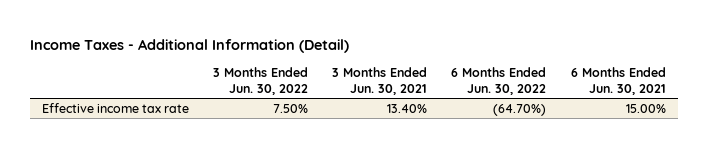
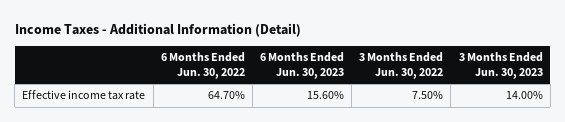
[332,66,428,95] 3 Months Ended Jun. 30, 2021 -> none
[570,66,666,95] 6 Months Ended Jun. 30, 2021 -> none
none -> [260,52,345,79] 6 Months Ended Jun. 30, 2023
none -> [458,52,543,79] 3 Months Ended Jun. 30, 2023
[493,104,547,117] (64.70%) -> [207,91,245,100] 64.70%

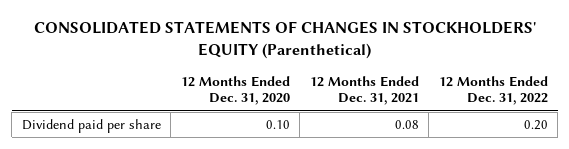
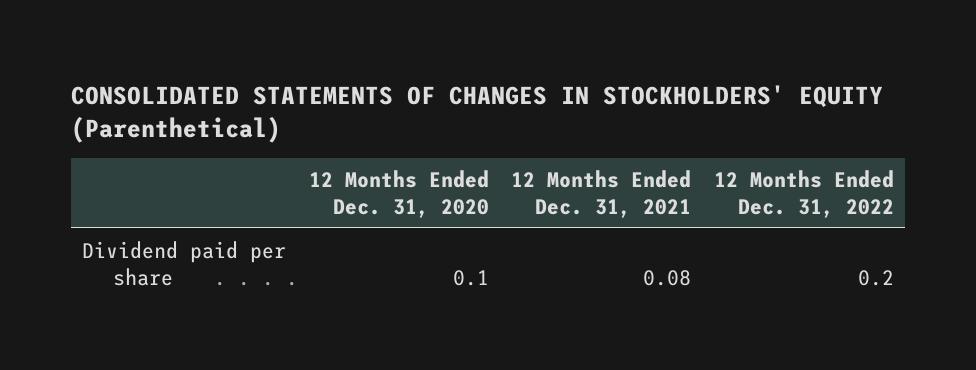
[265,120,290,130] 0.10 -> [452,269,489,286] 0.1
[523,120,548,131] 0.20 -> [857,269,894,286] 0.2

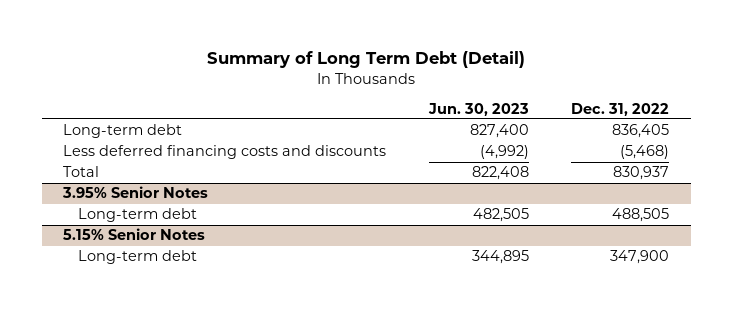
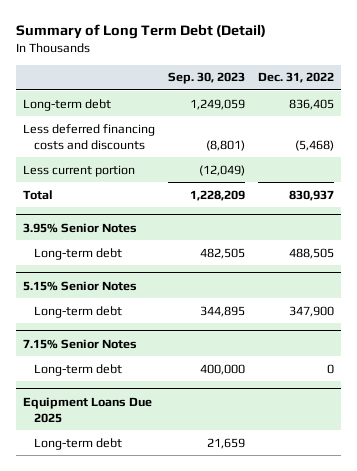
[427,102,529,116] Jun. 30, 2023 -> none
none -> [167,72,245,85] Sep. 30, 2023
none -> [22,164,135,177] Less current portion
none -> [22,338,137,349] 7.15% Senior Notes
none -> [33,363,122,376] Long-term debt
none -> [22,396,152,423] Equipment Loans Due 2025
none -> [33,437,122,450] Long-term debt

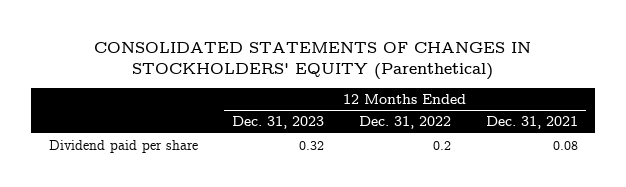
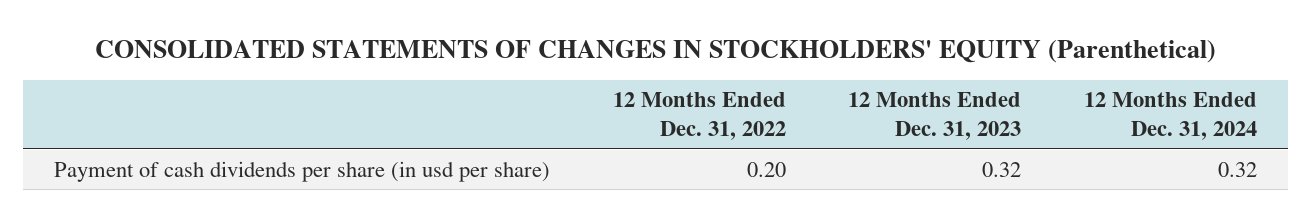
[485,116,578,130] Dec. 31, 2021 -> none
none -> [1083,92,1257,141] 12 Months Ended Dec. 31, 2024
[48,139,198,153] Dividend paid per share -> [54,161,551,183] Payment of cash dividends per share (in usd per share)
[433,140,452,150] 0.2 -> [746,162,786,178] 0.20

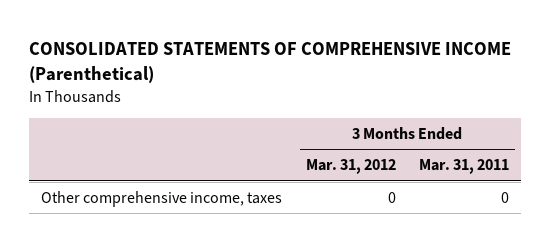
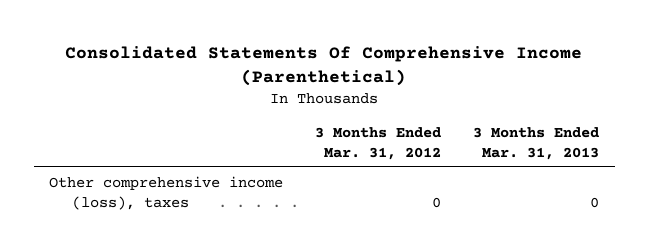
[29,41,512,83] CONSOLIDATED STATEMENTS OF COMPREHENSIVE INCOME (Parenthetical) -> [65,45,583,86] Consolidated Statements Of Comprehensive Income (Parenthetical)
[419,159,510,175] Mar. 31, 2011 -> none
none -> [472,126,599,160] 3 Months Ended Mar. 31, 2013
[41,191,283,208] Other comprehensive income, taxes -> [49,175,284,210] Other comprehensive income (loss), taxes

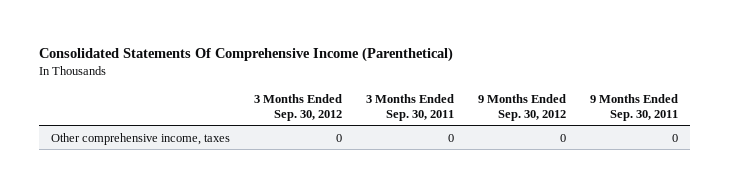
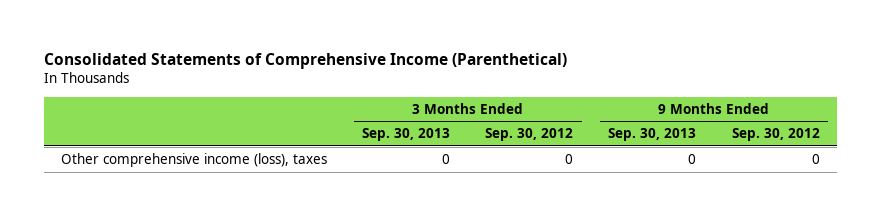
[38,47,453,63] Consolidated Statements Of Comprehensive Income (Parenthetical) -> [43,52,567,69] Consolidated Statements of Comprehensive Income (Parenthetical)
[366,94,455,121] 3 Months Ended Sep. 30, 2011 -> none
[590,94,679,121] 9 Months Ended Sep. 30, 2011 -> none
none -> [362,128,451,142] Sep. 30, 2013
none -> [608,128,697,142] Sep. 30, 2013
[50,132,230,145] Other comprehensive income, taxes -> [61,153,328,168] Other comprehensive income (loss), taxes

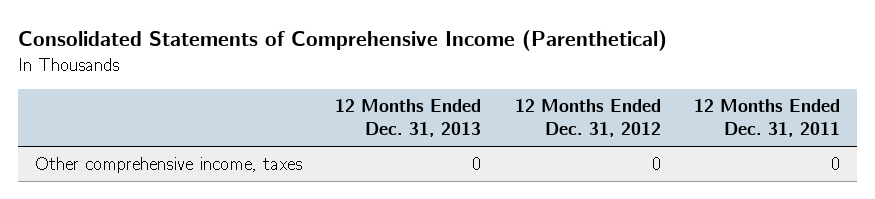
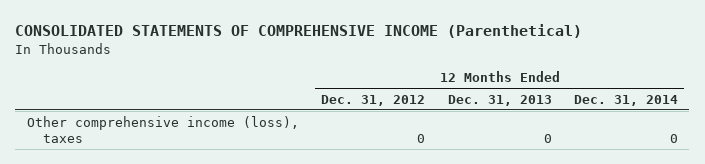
[18,30,668,52] Consolidated Statements of Comprehensive Income (Parenthetical) -> [15,23,583,38] CONSOLIDATED STATEMENTS OF COMPREHENSIVE INCOME (Parenthetical)
[693,99,840,138] 12 Months Ended Dec. 31, 2011 -> none
none -> [574,94,679,106] Dec. 31, 2014
[34,157,302,174] Other comprehensive income, taxes -> [26,115,299,144] Other comprehensive income (loss), taxes

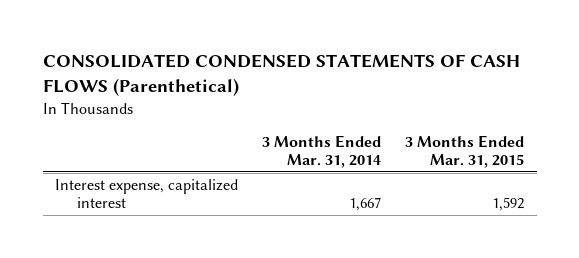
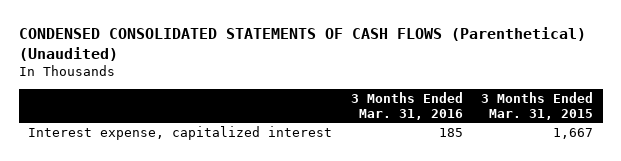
[42,54,520,97] CONSOLIDATED CONDENSED STATEMENTS OF CASH FLOWS (Parenthetical) -> [18,26,586,61] CONDENSED CONSOLIDATED STATEMENTS OF CASH FLOWS (Parenthetical) (Unaudited)
[262,134,382,169] 3 Months Ended Mar. 31, 2014 -> none
none -> [350,91,463,120] 3 Months Ended Mar. 31, 2016
[492,197,525,212] 1,592 -> [553,128,594,140] 1,667

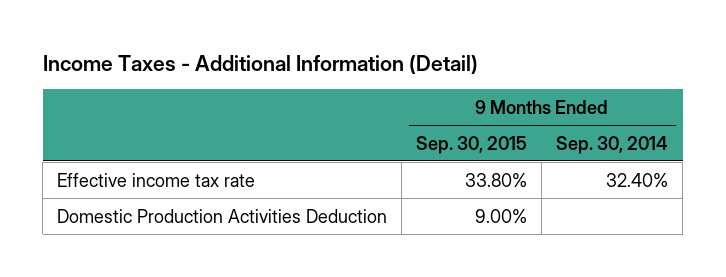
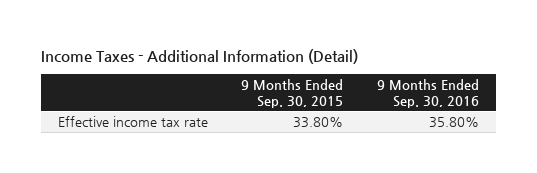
[556,135,669,154] Sep. 30, 2014 -> none
none -> [376,78,479,109] 9 Months Ended Sep. 30, 2016
[57,208,388,223] Domestic Production Activities Deduction -> none

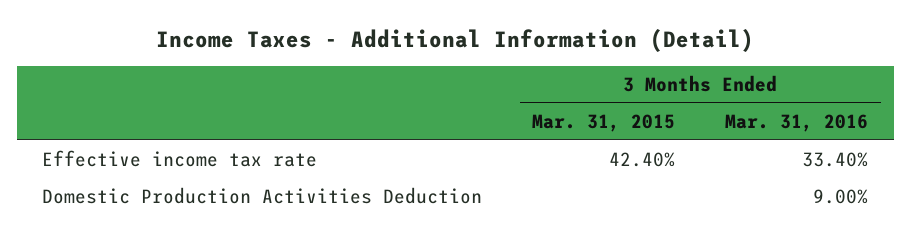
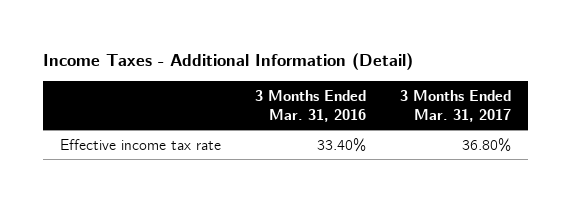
[532,113,676,132] Mar. 31, 2015 -> none
none -> [399,89,511,122] 3 Months Ended Mar. 31, 2017
[42,187,483,205] Domestic Production Activities Deduction -> none

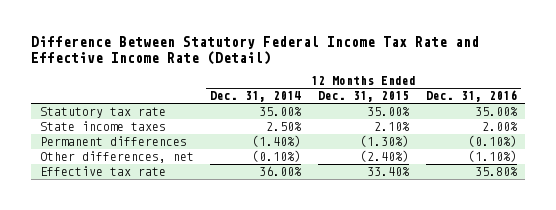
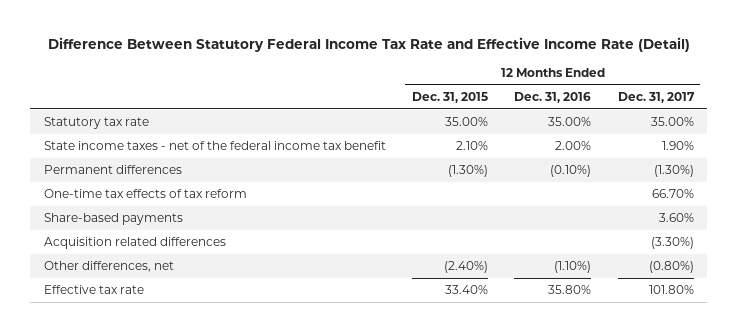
[210,91,302,103] Dec. 31, 2014 -> none
none -> [617,91,695,103] Dec. 31, 2017
[39,121,166,132] State income taxes -> [43,141,386,151] State income taxes - net of the federal income tax benefit
none -> [43,189,247,199] One-time tax effects of tax reform
none -> [43,213,183,226] Share-based payments
none -> [43,237,226,250] Acquisition related differences

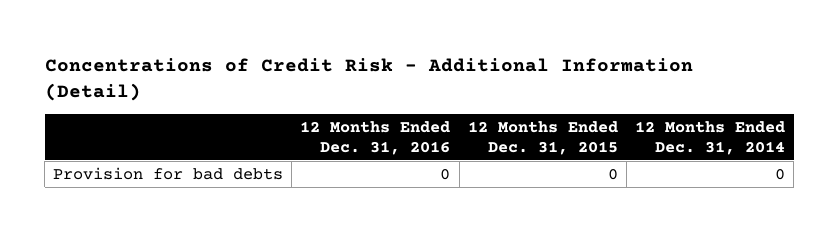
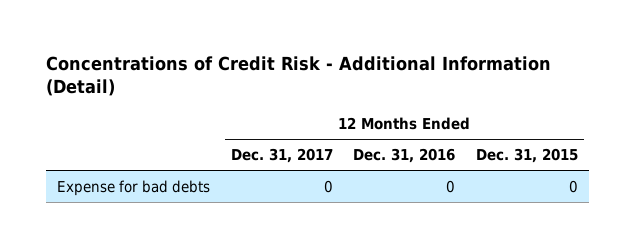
[634,121,785,155] 12 Months Ended Dec. 31, 2014 -> none
none -> [230,148,333,164] Dec. 31, 2017
[53,166,284,180] Provision for bad debts -> [56,180,210,197] Expense for bad debts

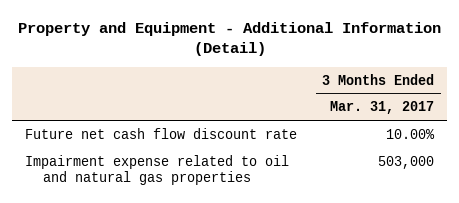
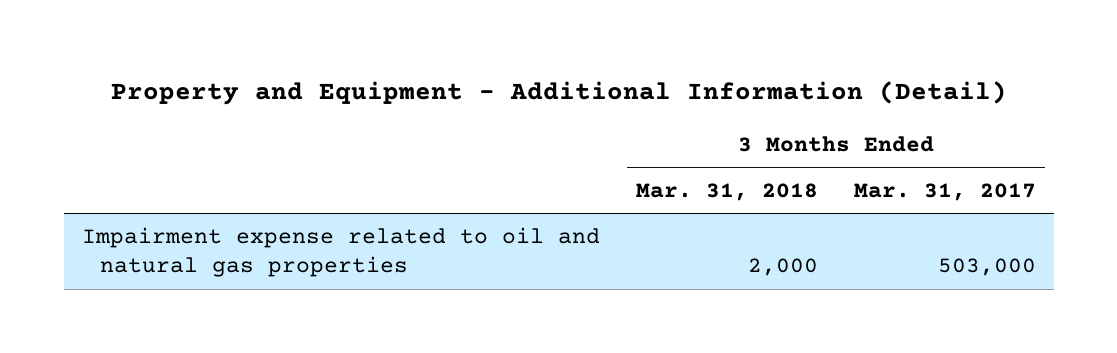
none -> [635,183,818,202] Mar. 31, 2018
[24,127,297,139] Future net cash flow discount rate -> none

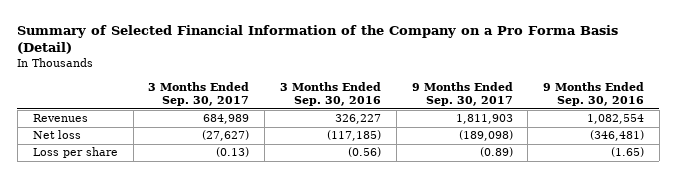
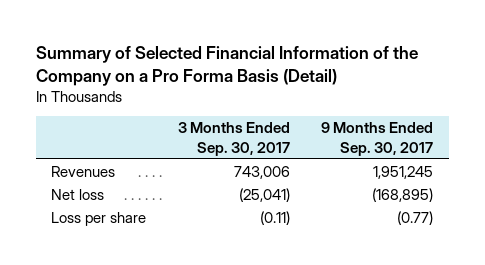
[279,81,381,107] 3 Months Ended Sep. 30, 2016 -> none
[543,81,645,107] 9 Months Ended Sep. 30, 2016 -> none
[203,114,250,125] 684,989 -> [233,165,290,179] 743,006
[455,114,513,125] 1,811,903 -> [373,165,434,179] 1,951,245
[202,130,250,142] (27,627) -> [238,187,290,202] (25,041)
[458,130,513,142] (189,098) -> [372,187,434,202] (168,895)
[216,147,250,158] (0.13) -> [259,210,290,225] (0.11)
[479,147,513,158] (0.89) -> [397,210,434,225] (0.77)

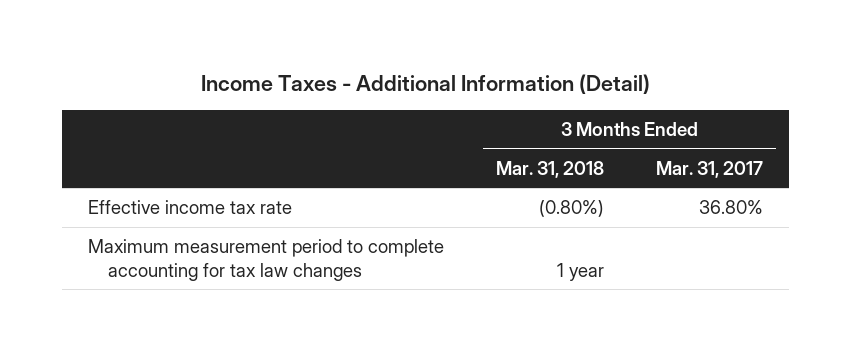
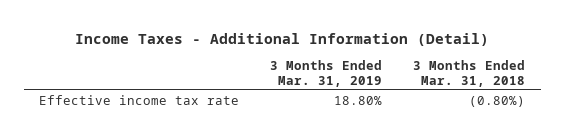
[656,160,764,178] Mar. 31, 2017 -> none
none -> [270,60,383,88] 3 Months Ended Mar. 31, 2019
[88,239,445,281] Maximum measurement period to complete accounting for tax law changes -> none

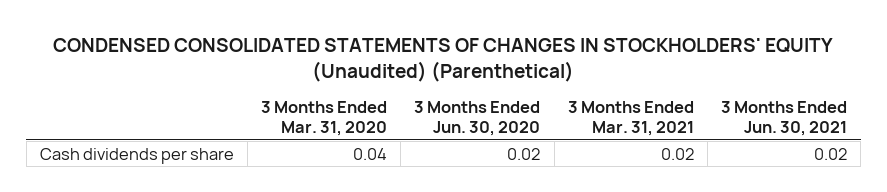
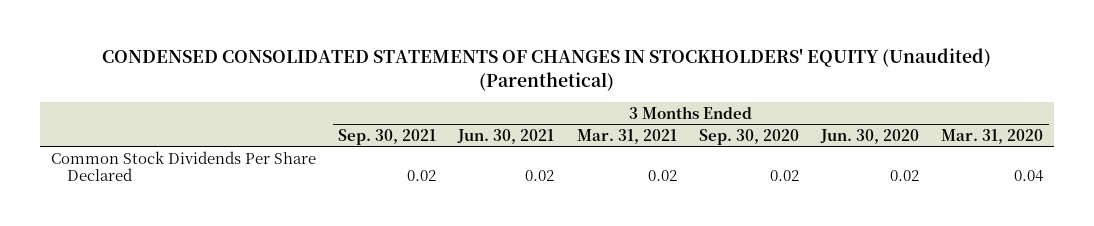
none -> [338,128,437,145] Sep. 30, 2021
none -> [698,128,799,145] Sep. 30, 2020
[39,147,234,164] Cash dividends per share -> [50,150,316,181] Common Stock Dividends Per Share Declared

